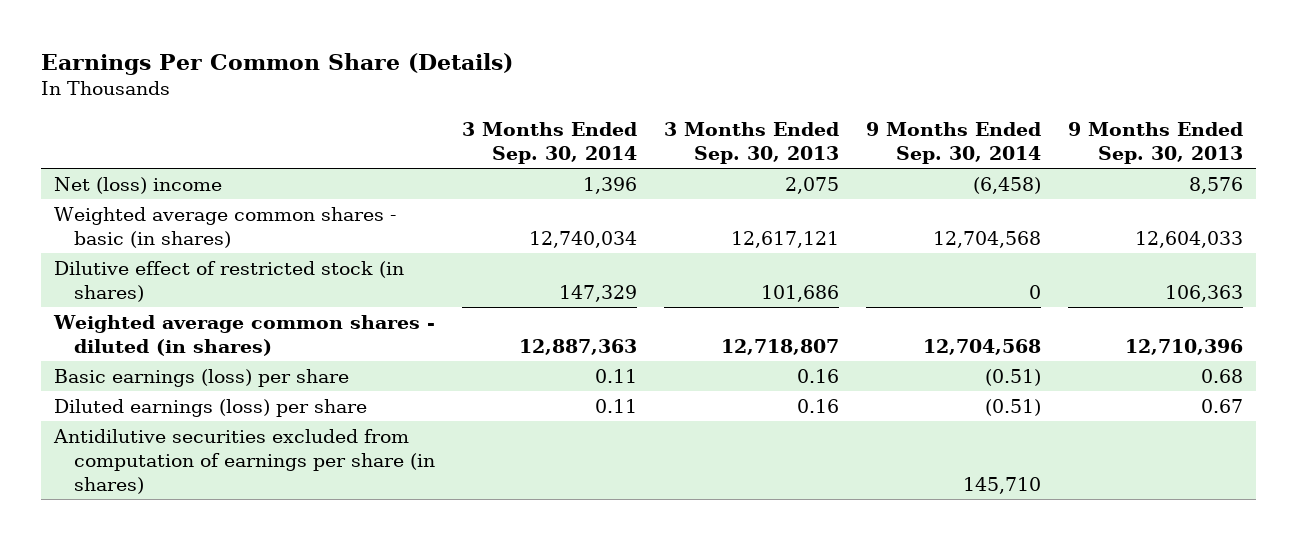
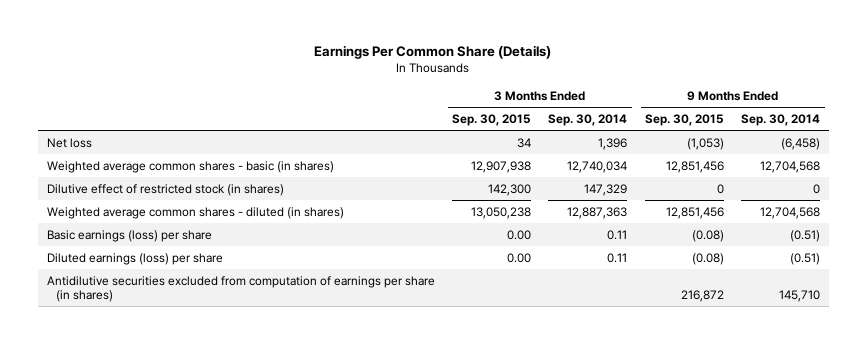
[663,122,839,165] 3 Months Ended Sep. 30, 2013 -> none
[1067,122,1243,165] 9 Months Ended Sep. 30, 2013 -> none
none -> [451,113,531,126] Sep. 30, 2015
none -> [644,113,724,126] Sep. 30, 2015
[54,177,223,195] Net (loss) income -> [46,137,92,148] Net loss

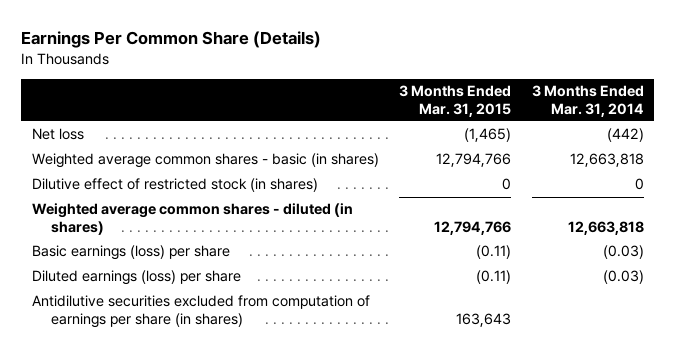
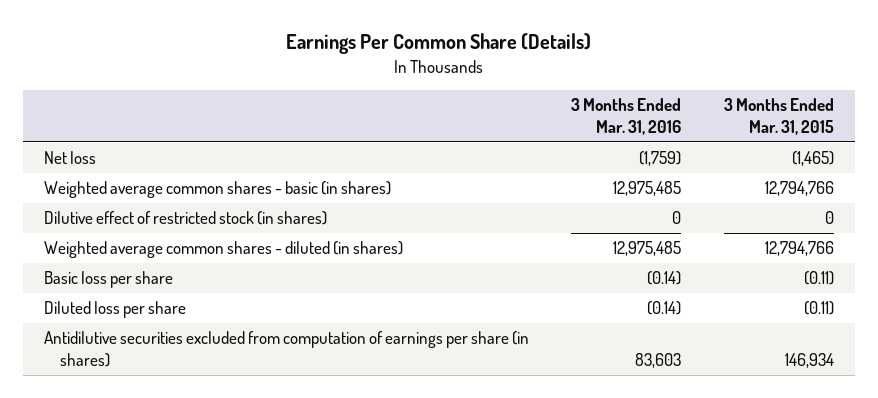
[532,85,645,117] 3 Months Ended Mar. 31, 2014 -> none
none -> [571,98,682,135] 3 Months Ended Mar. 31, 2016
[31,245,230,261] Basic earnings (loss) per share -> [43,271,173,289] Basic loss per share
[31,270,241,286] Diluted earnings (loss) per share -> [43,301,186,319] Diluted loss per share
[456,313,512,328] 163,643 -> [784,353,834,369] 146,934

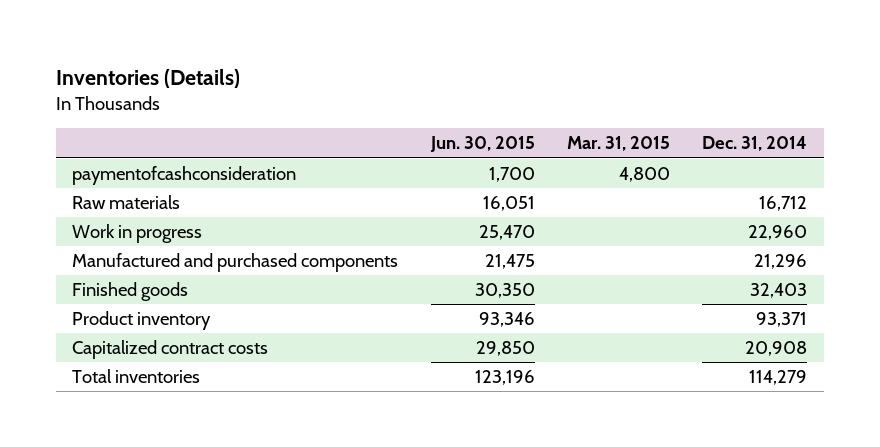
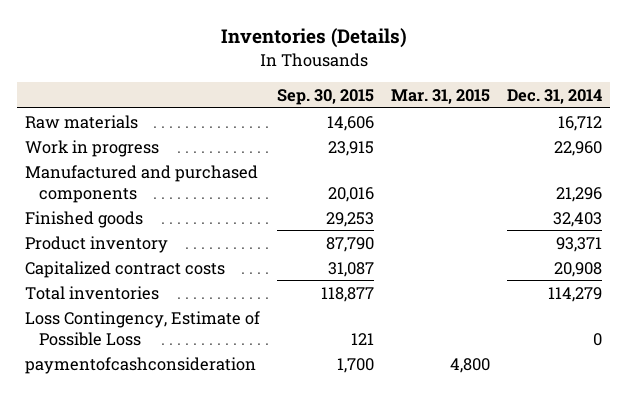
[429,136,535,153] Jun. 30, 2015 -> none
none -> [277,89,375,106] Sep. 30, 2015
none -> [25,310,261,346] Loss Contingency, Estimate of Possible Loss
[72,166,297,186] paymentofcashconsideration -> [25,356,257,374] paymentofcashconsideration

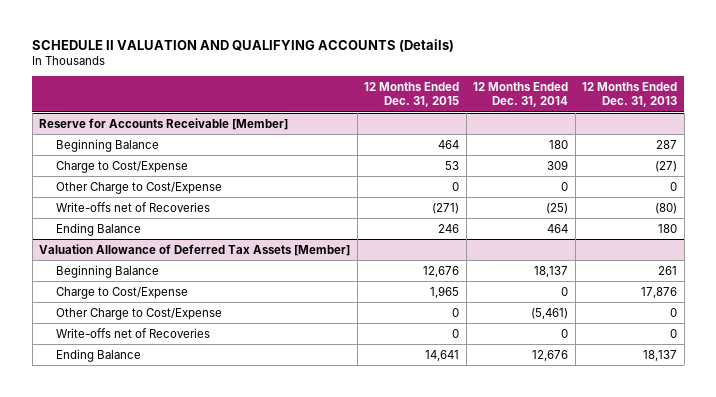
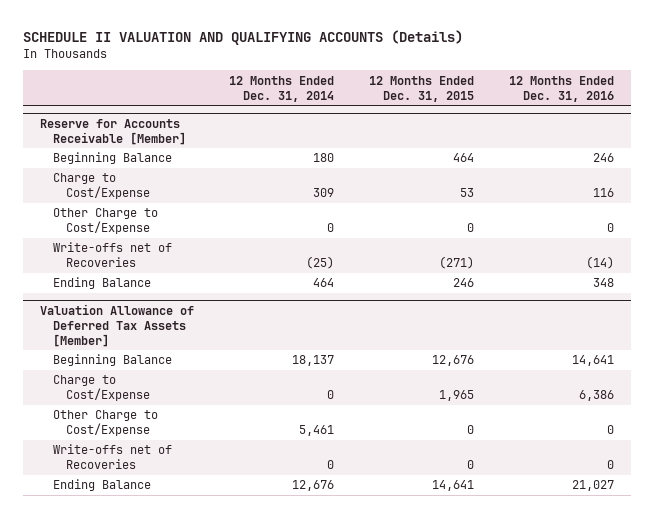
[582,82,678,108] 12 Months Ended Dec. 31, 2013 -> none
none -> [508,75,614,102] 12 Months Ended Dec. 31, 2016
[531,307,569,319] (5,461) -> [299,425,335,437] 5,461

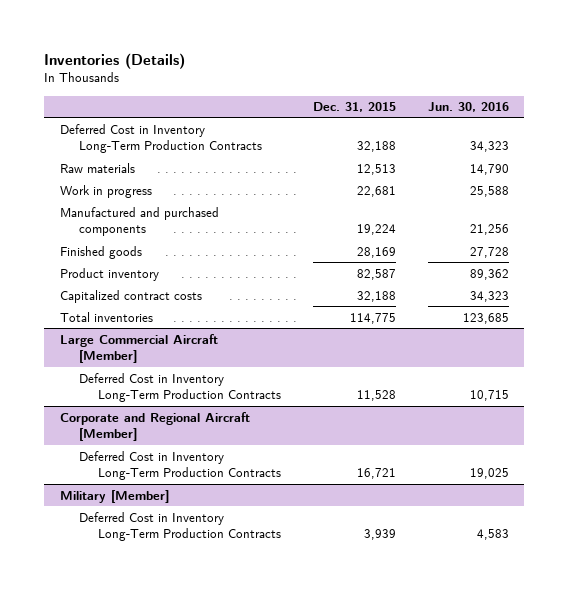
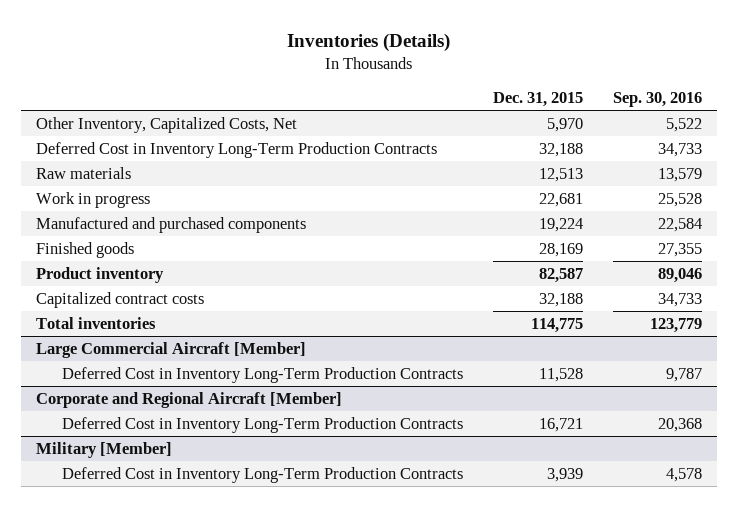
[427,102,509,113] Jun. 30, 2016 -> none
none -> [612,92,702,108] Sep. 30, 2016
none -> [36,116,298,133] Other Inventory, Capitalized Costs, Net

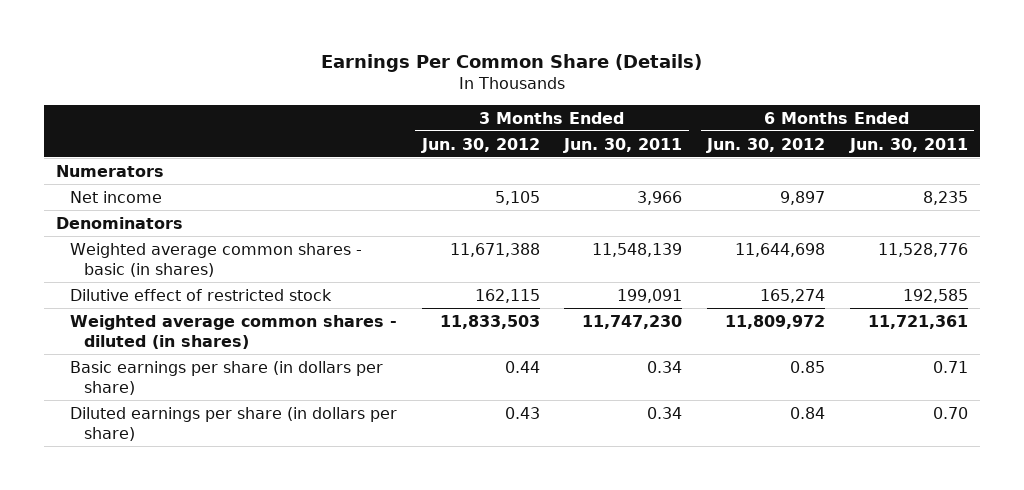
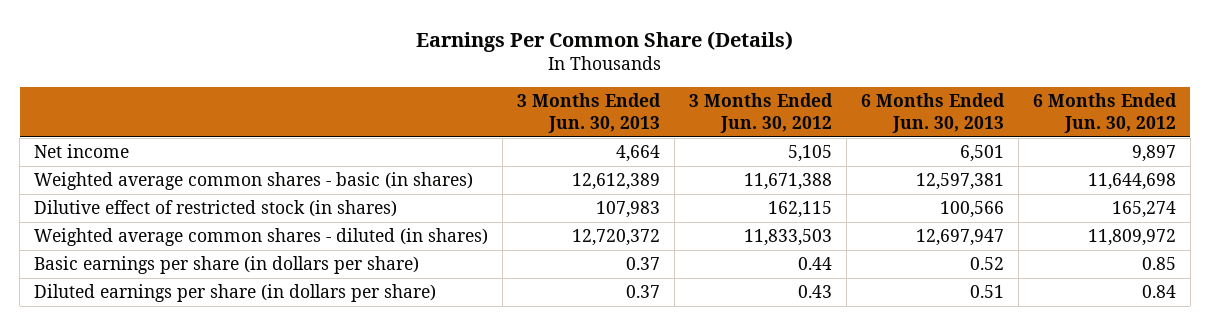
[563,137,683,153] Jun. 30, 2011 -> none
[848,137,968,153] Jun. 30, 2011 -> none
none -> [517,93,662,134] 3 Months Ended Jun. 30, 2013
none -> [861,93,1006,134] 6 Months Ended Jun. 30, 2013
[55,164,164,177] Numerators -> none
[55,216,183,229] Denominators -> none
[69,288,332,301] Dilutive effect of restricted stock -> [34,200,398,218] Dilutive effect of restricted stock (in shares)

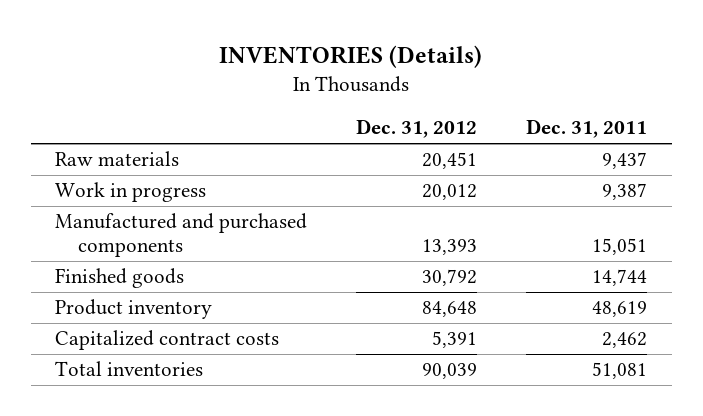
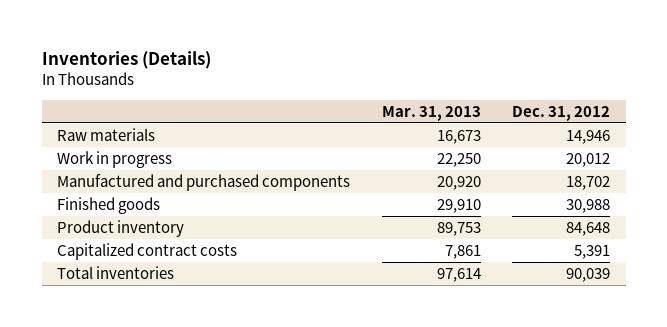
[219,45,483,69] INVENTORIES (Details) -> [41,50,211,69] Inventories (Details)
[526,119,648,139] Dec. 31, 2011 -> none
none -> [381,106,481,122] Mar. 31, 2013
[422,152,478,170] 20,451 -> [565,129,610,144] 14,946
[422,239,478,256] 13,393 -> [565,175,610,190] 18,702
[422,269,478,287] 30,792 -> [565,198,610,213] 30,988

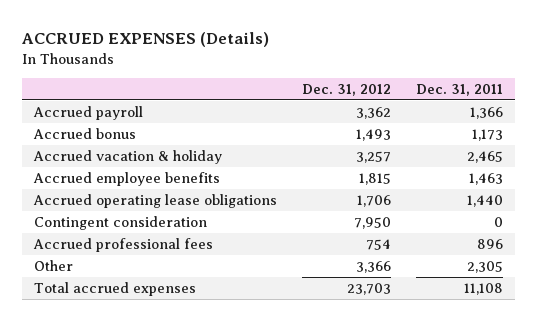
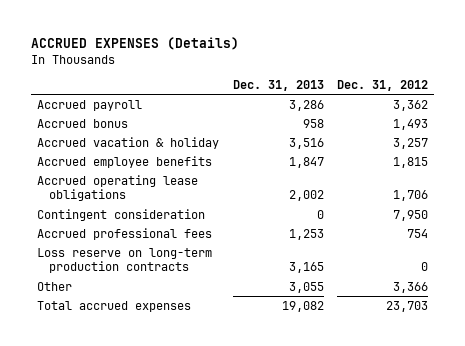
[415,84,503,97] Dec. 31, 2011 -> none
none -> [232,79,324,91] Dec. 31, 2013
none -> [37,247,213,274] Loss reserve on long-term production contracts

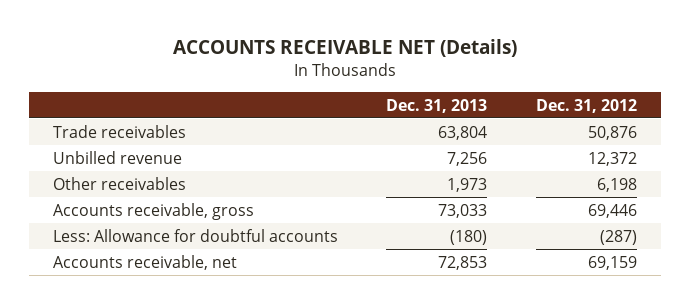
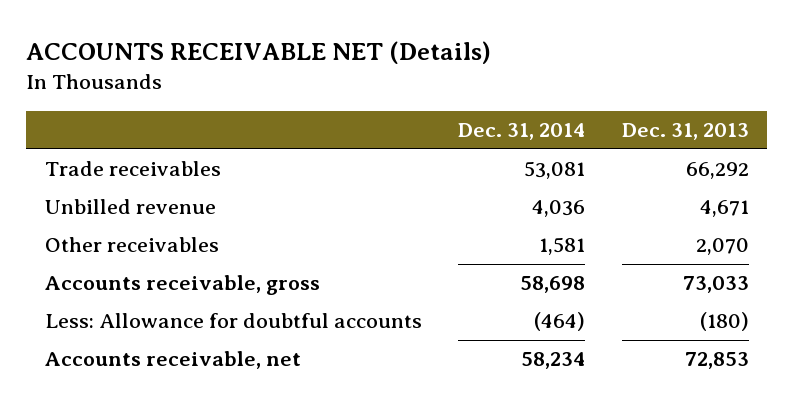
[535,98,637,113] Dec. 31, 2012 -> none
none -> [458,123,586,141] Dec. 31, 2014
[438,125,488,140] 63,804 -> [685,162,749,180] 66,292
[447,151,488,166] 7,256 -> [699,200,749,218] 4,671
[447,177,488,192] 1,973 -> [695,238,749,256] 2,070

